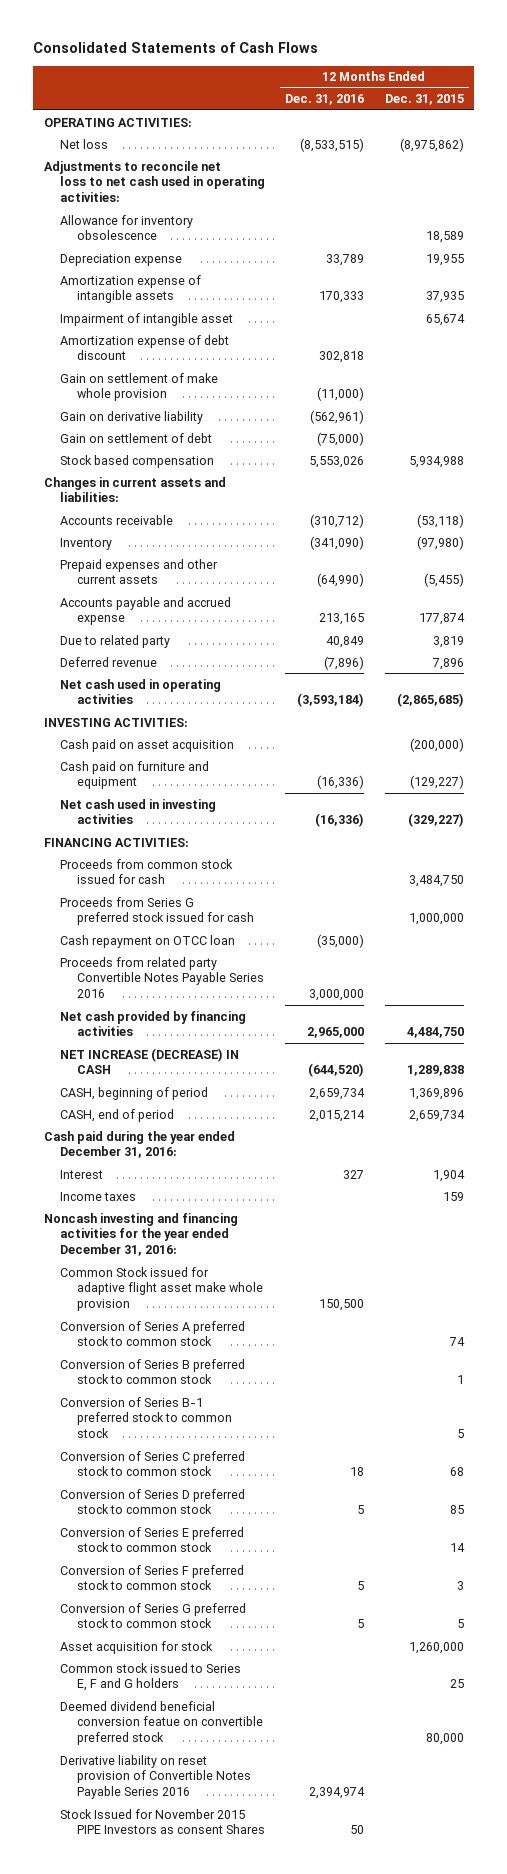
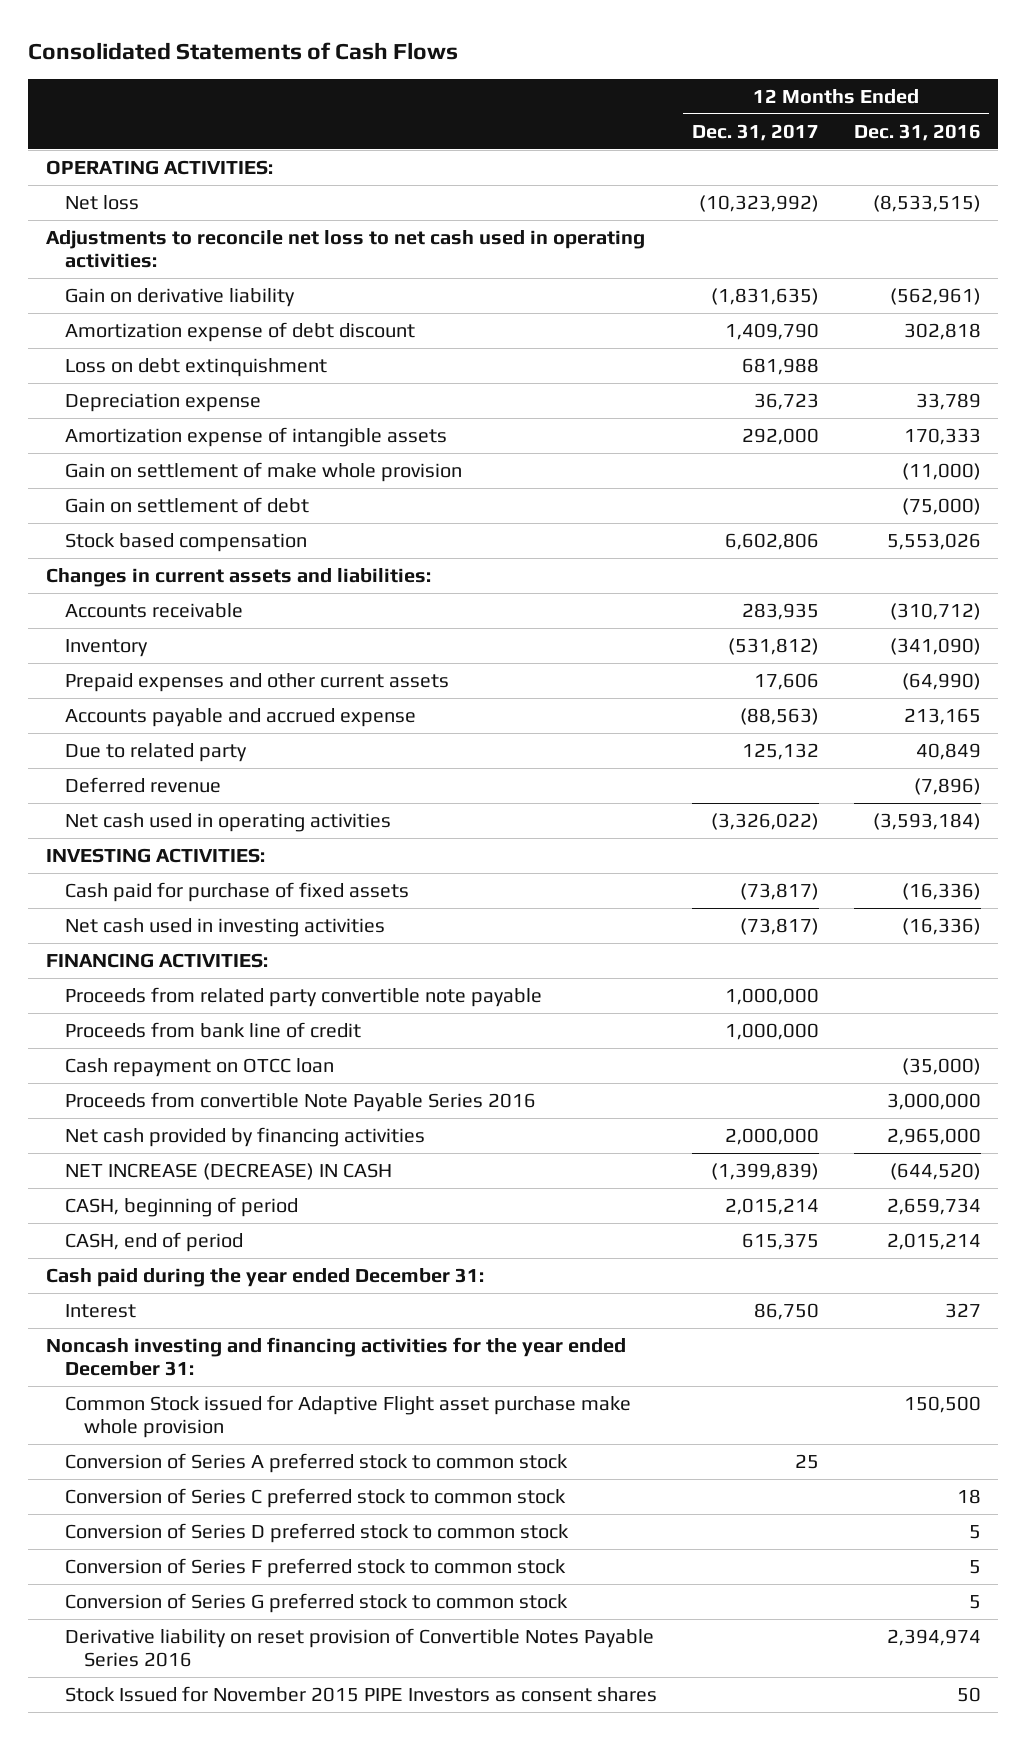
[384,94,464,106] Dec. 31, 2015 -> none
none -> [691,123,819,141] Dec. 31, 2017
[60,214,194,241] Allowance for inventory obsolescence -> none
[60,410,204,424] Gain on derivative liability -> [64,287,295,307] Gain on derivative liability
[60,334,230,361] Amortization expense of debt discount -> [64,321,415,342] Amortization expense of debt discount
none -> [64,357,327,377] Loss on debt extinquishment
[60,312,234,326] Impairment of intangible asset -> none
[60,738,235,752] Cash paid on asset acquisition -> none
[60,760,210,790] Cash paid on furniture and equipment -> [64,881,409,902] Cash paid for purchase of fixed assets
[60,858,234,885] Proceeds from common stock issued for cash -> none
[60,896,254,926] Proceeds from Series G preferred stock issued for cash -> none
none -> [64,986,542,1007] Proceeds from related party convertible note payable
none -> [64,1021,361,1038] Proceeds from bank line of credit
[60,956,264,999] Proceeds from related party Convertible Notes Payable Series 2016 -> [64,1091,536,1112] Proceeds from convertible Note Payable Series 2016
[43,1130,235,1159] Cash paid during the year ended December 31, 2016: -> [45,1267,484,1287] Cash paid during the year ended December 31:
[60,1191,137,1201] Income taxes -> none
[43,1212,238,1257] Noncash investing and financing activities for the year ended December 31, 2016: -> [45,1336,626,1377] Noncash investing and financing activities for the year ended December 31:
[60,1266,263,1312] Common Stock issued for adaptive flight asset make whole provision -> [64,1394,631,1439] Common Stock issued for Adaptive Flight asset purchase make whole provision
[60,1358,246,1385] Conversion of Series B preferred stock to common stock -> none
[60,1396,232,1439] Conversion of Series B-1 preferred stock to common stock -> none
[60,1526,245,1553] Conversion of Series E preferred stock to common stock -> none
[60,1640,214,1654] Asset acquisition for stock -> none
[60,1662,242,1692] Common stock issued to Series E, F and G holders -> none
[60,1700,263,1746] Deemed dividend beneficial conversion featue on convertible preferred stock -> none
[60,1808,265,1835] Stock Issued for November 2015 PIPE Investors as consent Shares -> [64,1685,657,1702] Stock Issued for November 2015 PIPE Investors as consent shares

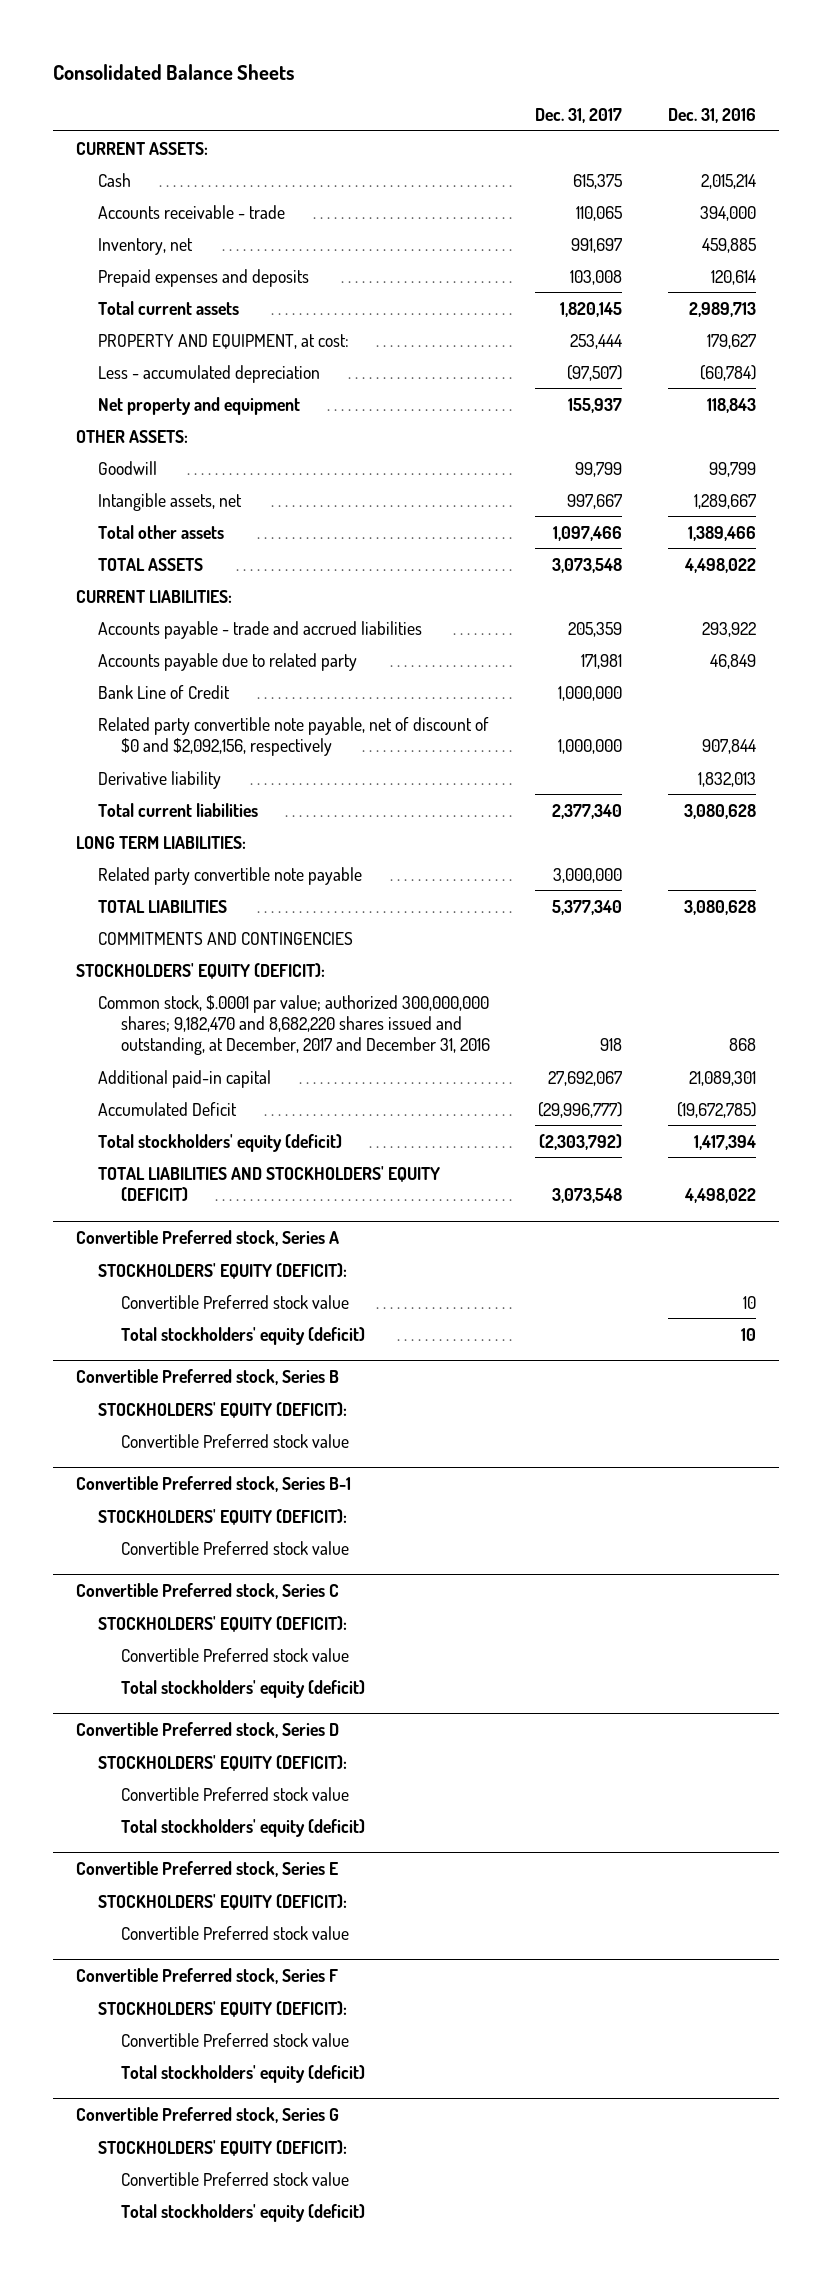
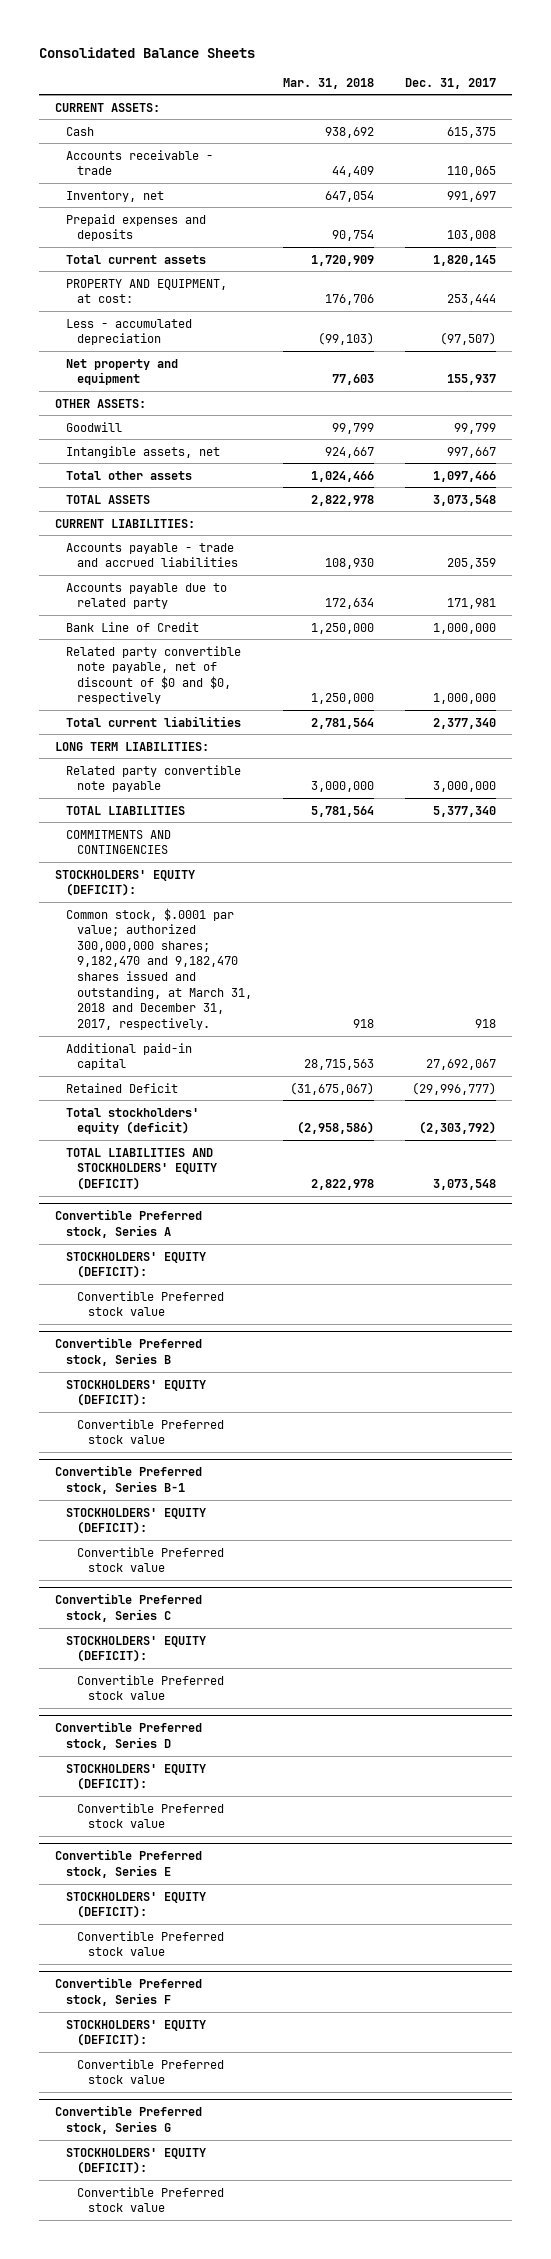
[668,107,757,123] Dec. 31, 2016 -> none
none -> [282,77,374,89] Mar. 31, 2018
[98,770,222,789] Derivative liability -> none
[98,716,490,756] Related party convertible note payable, net of discount of $0 and $2,092,156, respectively -> [65,645,241,705] Related party convertible note payable, net of discount of $0 and $0, respectively
[98,994,490,1055] Common stock, $.0001 par value; authorized 300,000,000 shares; 9,182,470 and 8,682,220 shares issued and outstanding, at December, 2017 and December 31, 2016 -> [65,907,252,1030] Common stock, $.0001 par value; authorized 300,000,000 shares; 9,182,470 and 9,182,470 shares issued and outstanding, at March 31, 2018 and December 31, 2017, respectively.
[98,1101,238,1116] Accumulated Deficit -> [65,1082,178,1093] Retained Deficit
[120,1326,365,1345] Total stockholders' equity (deficit) -> none
[120,1679,365,1698] Total stockholders' equity (deficit) -> none
[120,1818,365,1837] Total stockholders' equity (deficit) -> none
[120,2064,365,2083] Total stockholders' equity (deficit) -> none
[120,2203,365,2222] Total stockholders' equity (deficit) -> none

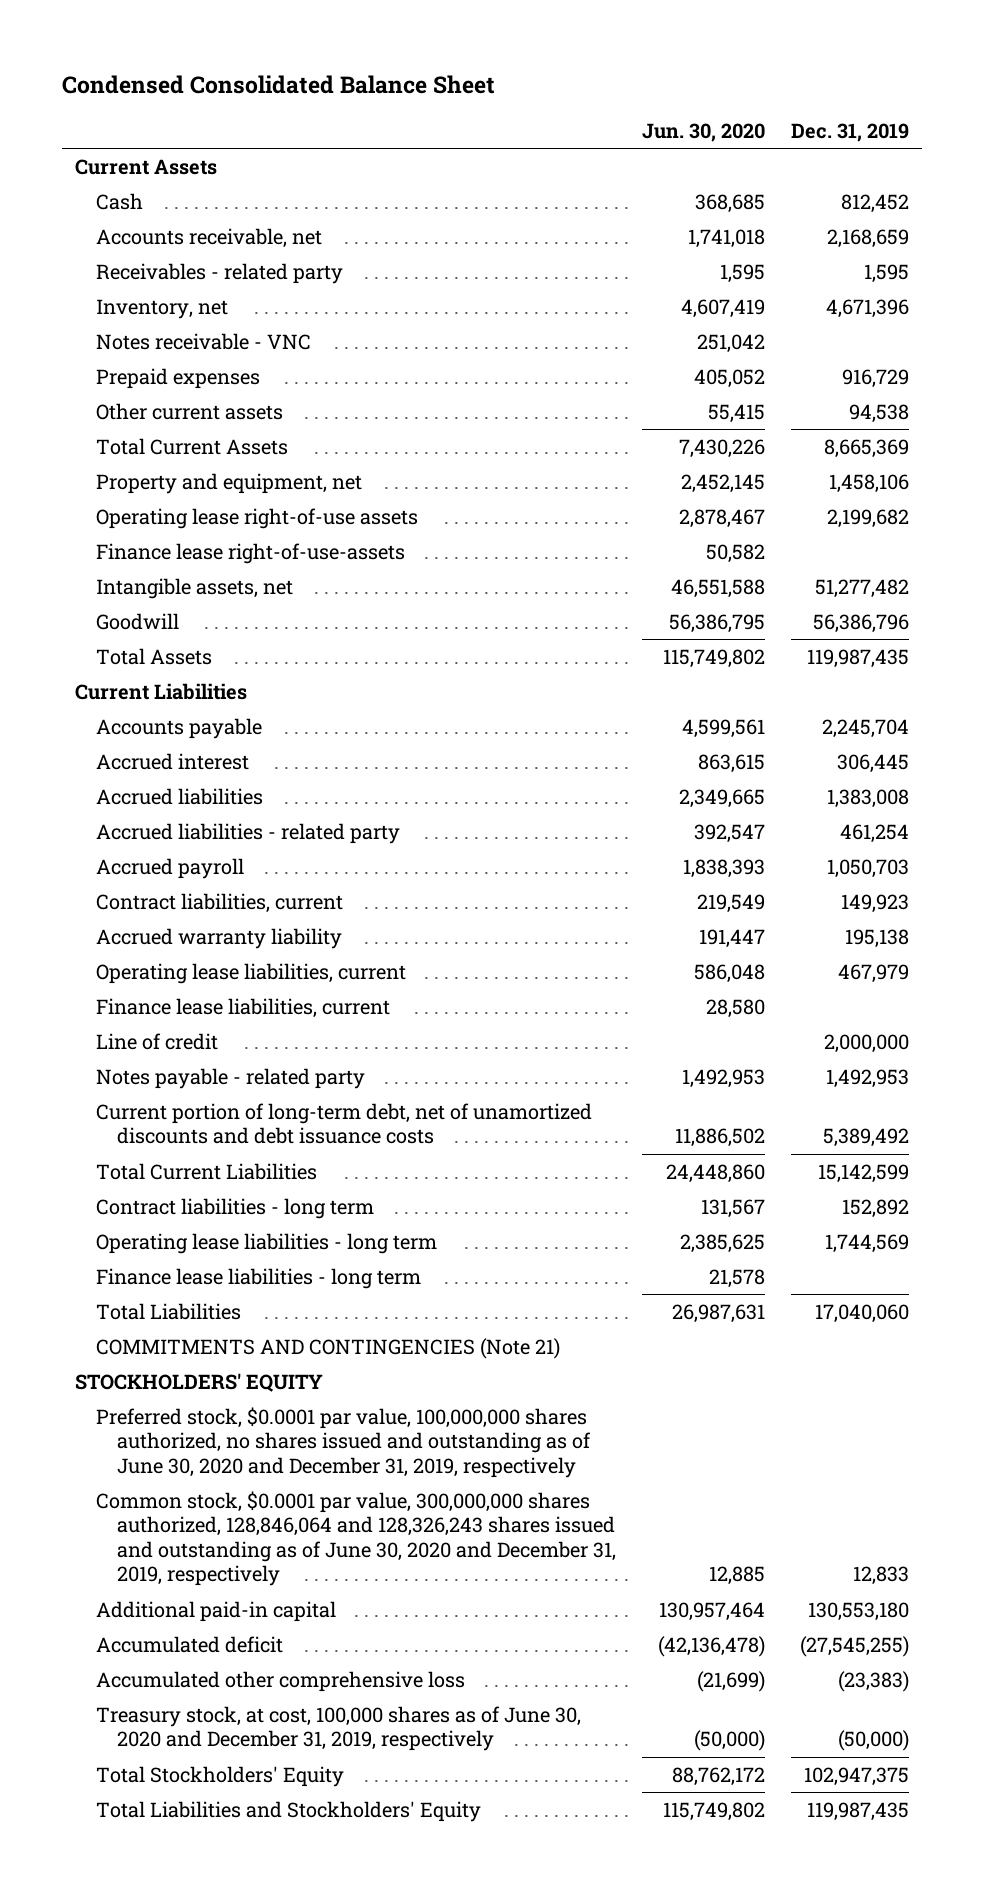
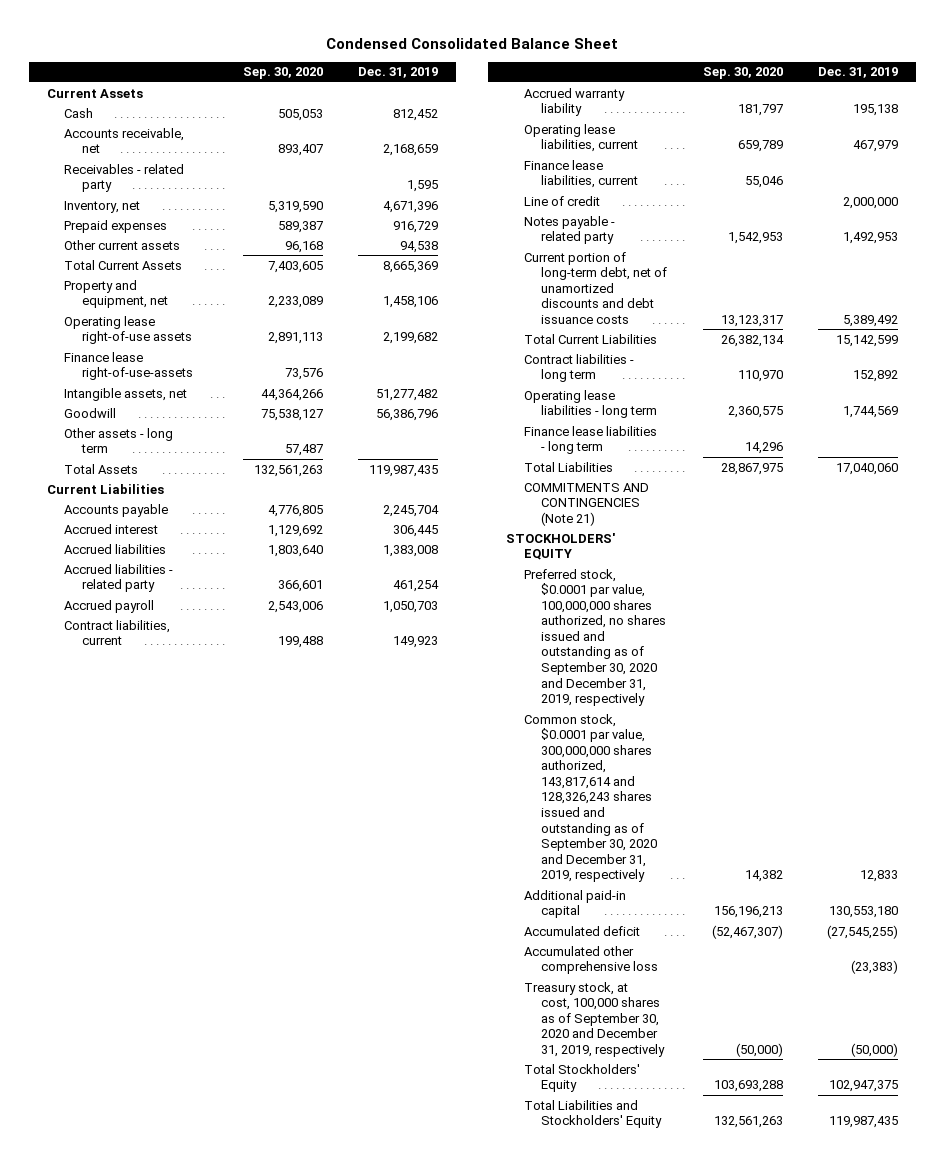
[642,123,766,143] Jun. 30, 2020 -> none
none -> [243,67,324,80] Sep. 30, 2020
[96,332,312,350] Notes receivable - VNC -> none
none -> [64,427,174,454] Other assets - long term
[96,1406,592,1478] Preferred stock, $0.0001 par value, 100,000,000 shares authorized, no shares issued and outstanding as of June 30, 2020 and December 31, 2019, respectively -> [523,568,667,707] Preferred stock, $0.0001 par value, 100,000,000 shares authorized, no shares issued and outstanding as of September 30, 2020 and December 31, 2019, respectively
[96,1490,617,1587] Common stock, $0.0001 par value, 300,000,000 shares authorized, 128,846,064 and 128,326,243 shares issued and outstanding as of June 30, 2020 and December 31, 2019, respectively -> [523,713,658,883] Common stock, $0.0001 par value, 300,000,000 shares authorized, 143,817,614 and 128,326,243 shares issued and outstanding as of September 30, 2020 and December 31, 2019, respectively
[96,1705,582,1752] Treasury stock, at cost, 100,000 shares as of June 30, 2020 and December 31, 2019, respectively -> [523,981,666,1057] Treasury stock, at cost, 100,000 shares as of September 30, 2020 and December 31, 2019, respectively

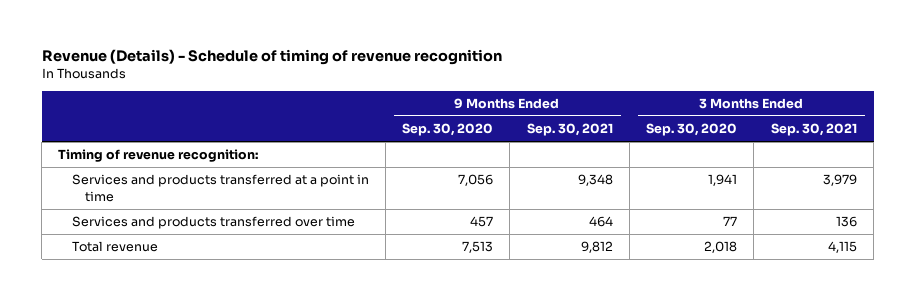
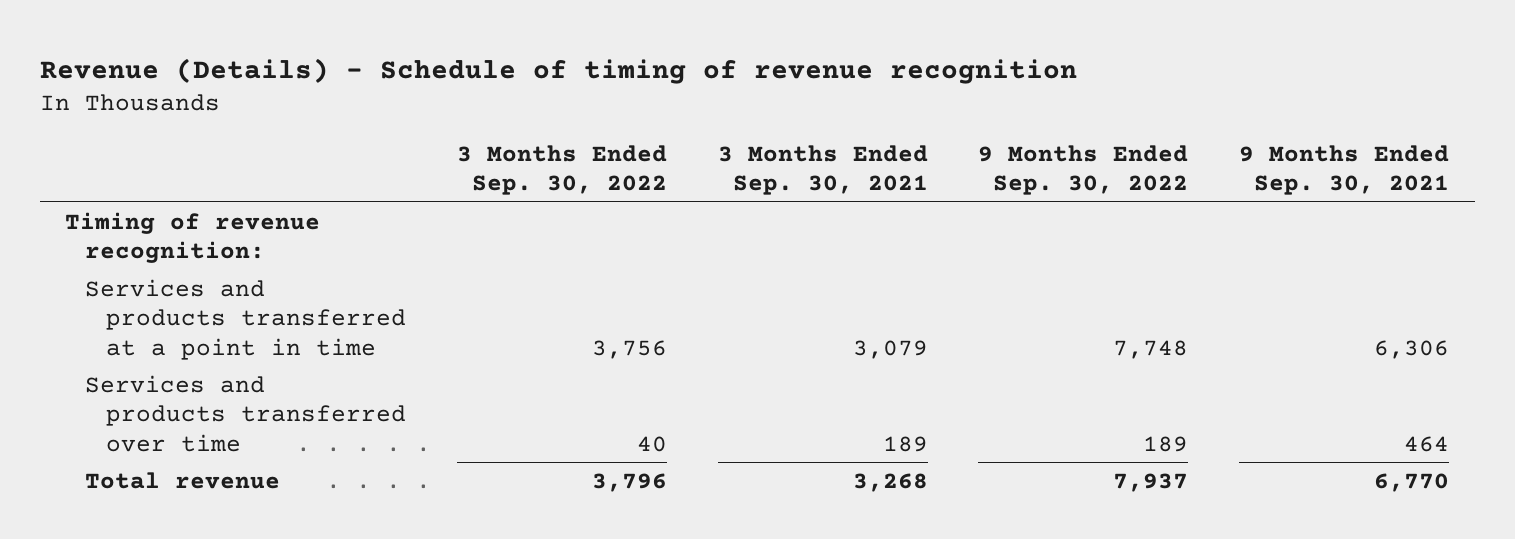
[402,123,494,137] Sep. 30, 2020 -> none
[646,123,738,137] Sep. 30, 2020 -> none
none -> [456,144,667,196] 3 Months Ended Sep. 30, 2022
none -> [978,144,1189,196] 9 Months Ended Sep. 30, 2022
[577,174,613,187] 9,348 -> [1374,339,1450,359] 6,306
[822,174,857,187] 3,979 -> [852,339,928,359] 3,079
[835,216,857,228] 136 -> [882,435,928,452] 189
[580,241,613,254] 9,812 -> [1374,472,1450,492] 6,770
[827,241,857,254] 4,115 -> [852,472,928,492] 3,268

